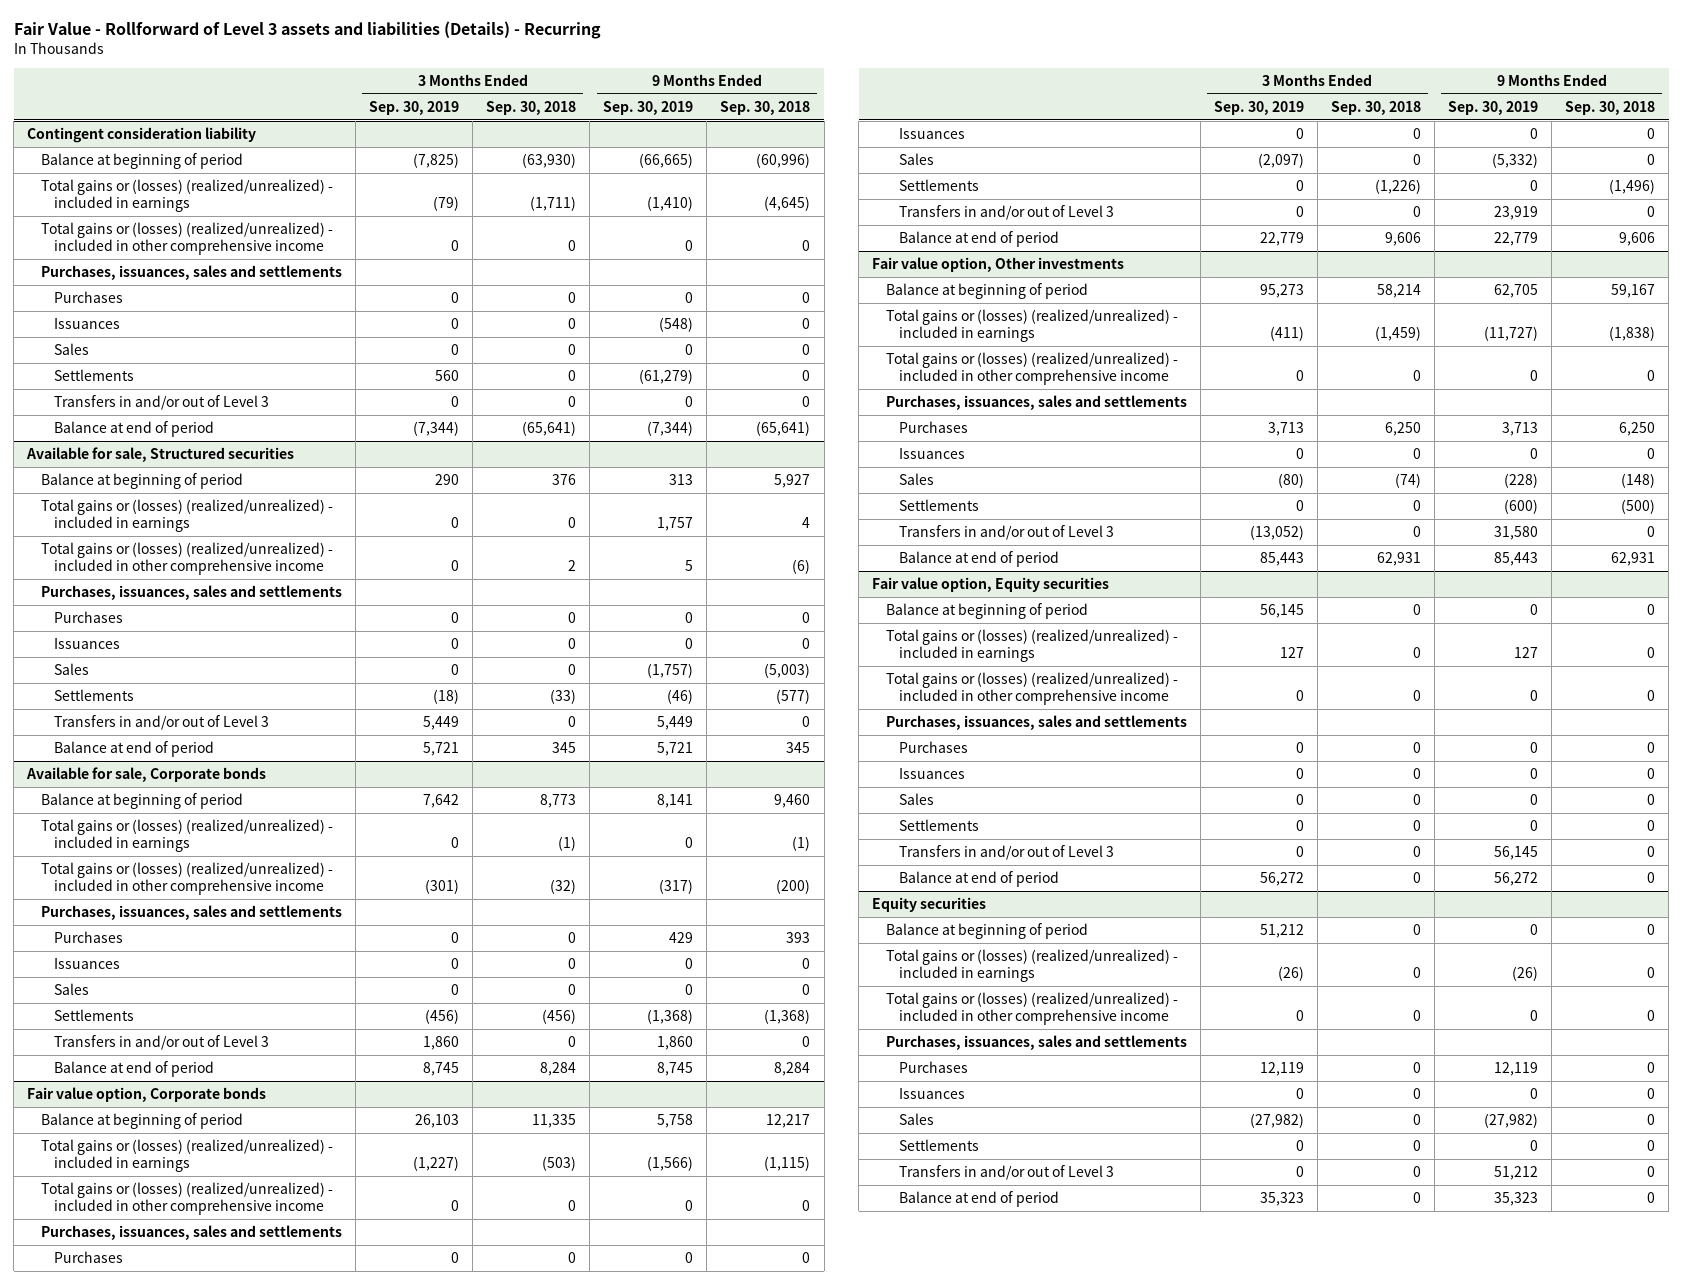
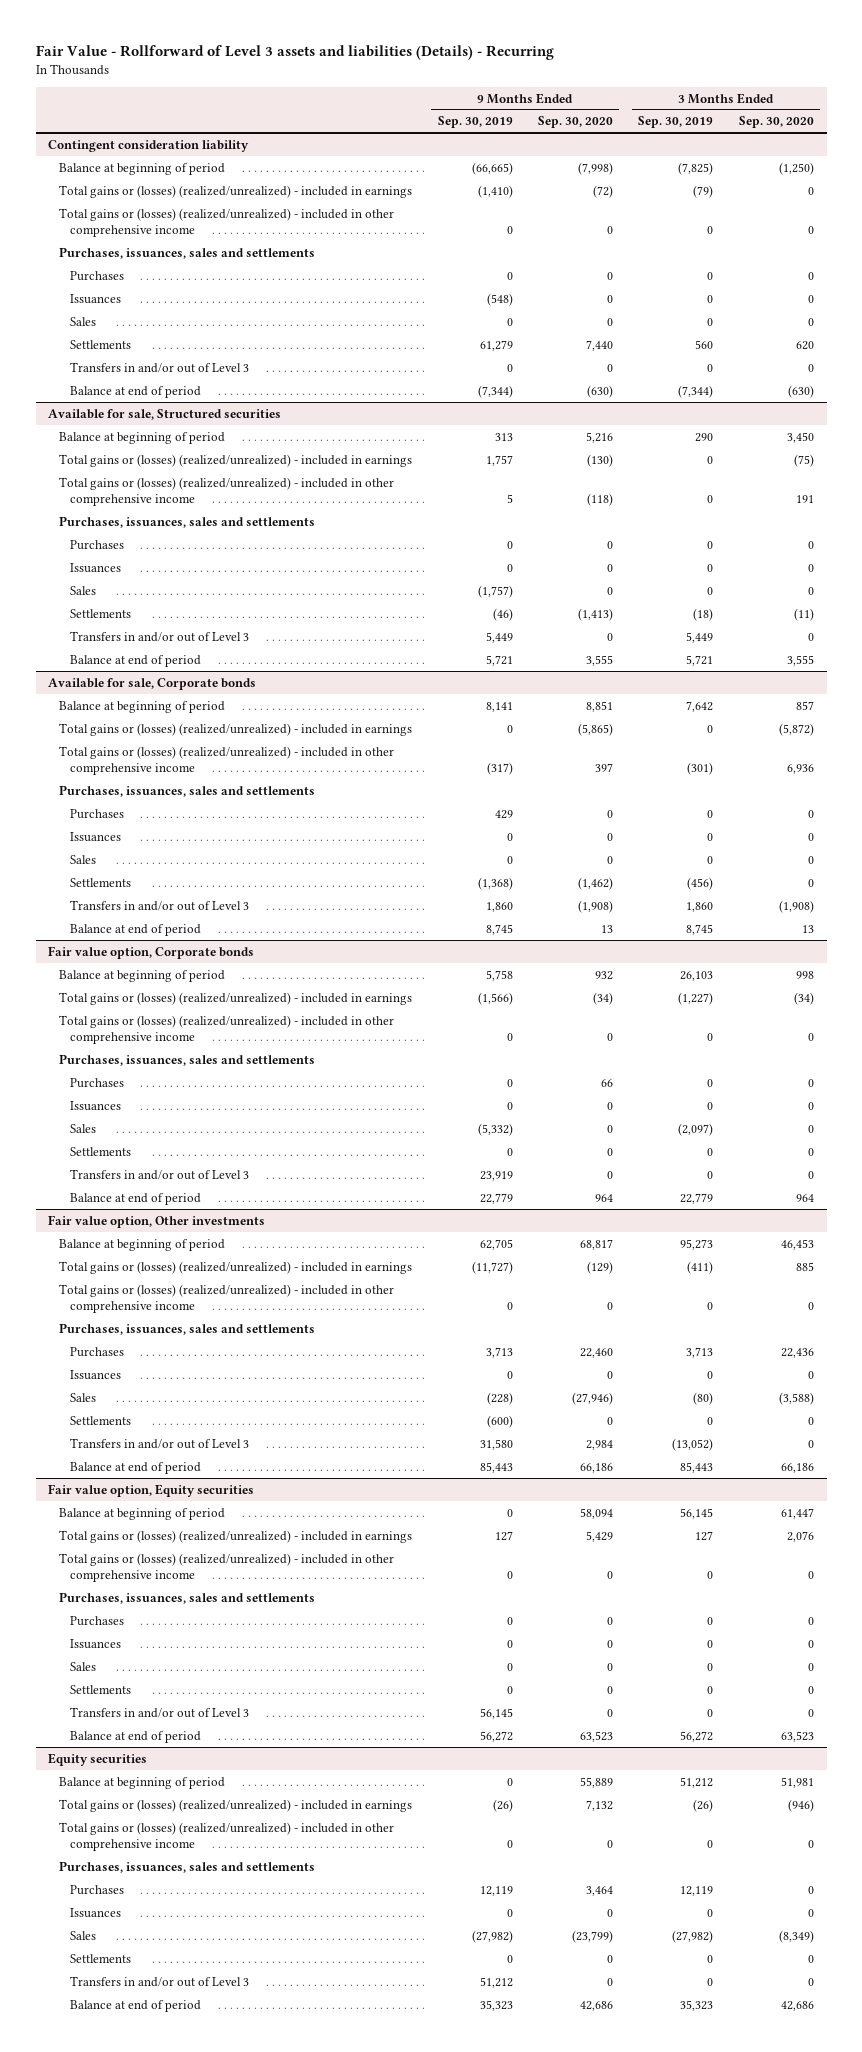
[486,100,577,115] Sep. 30, 2018 -> none
[720,100,811,115] Sep. 30, 2018 -> none
none -> [538,116,614,129] Sep. 30, 2020
none -> [738,116,814,129] Sep. 30, 2020
[639,369,694,385] (61,279) -> [479,339,513,351] 61,279

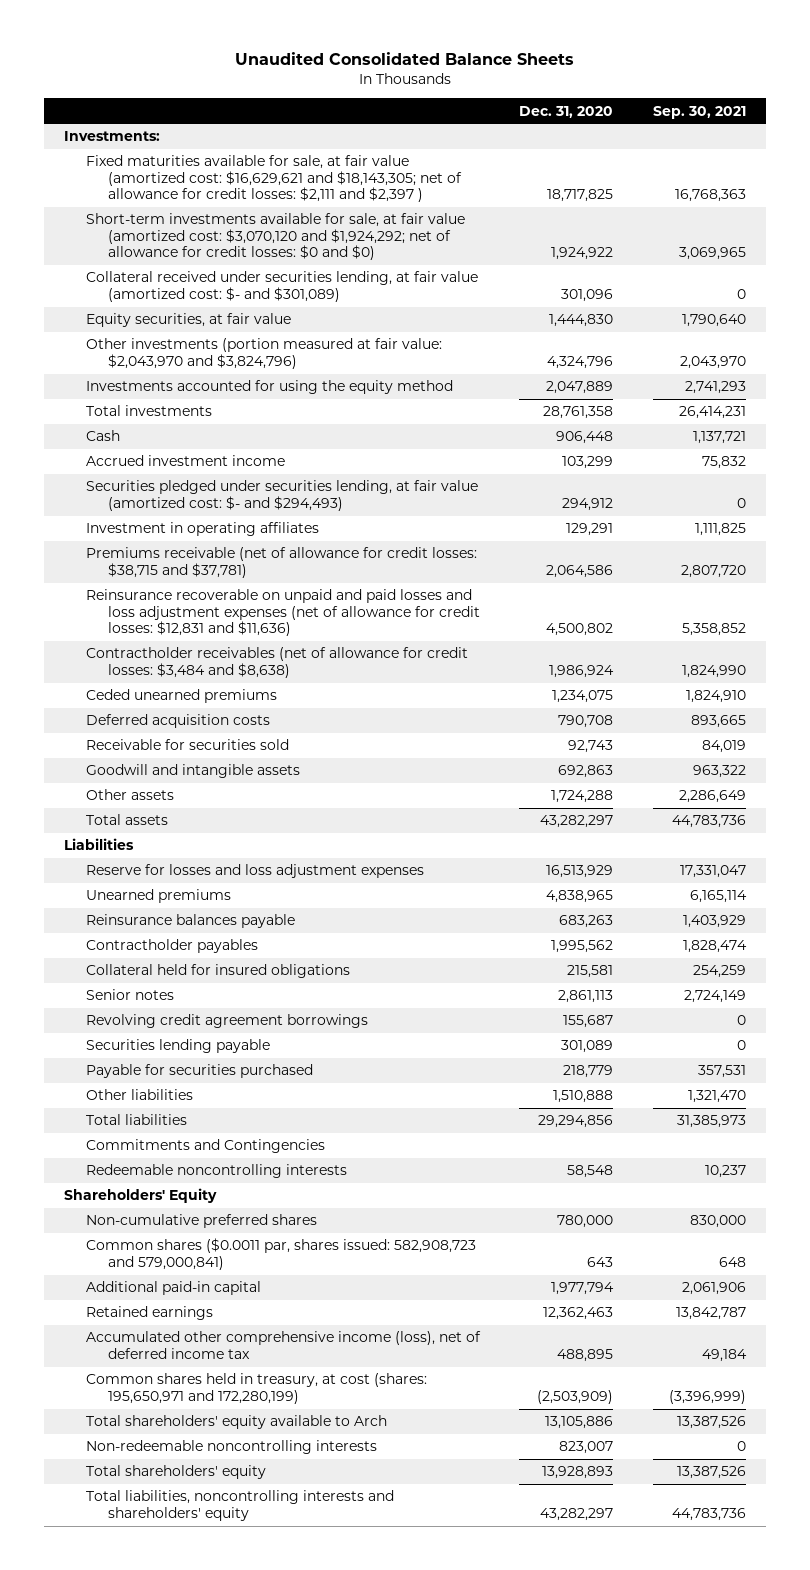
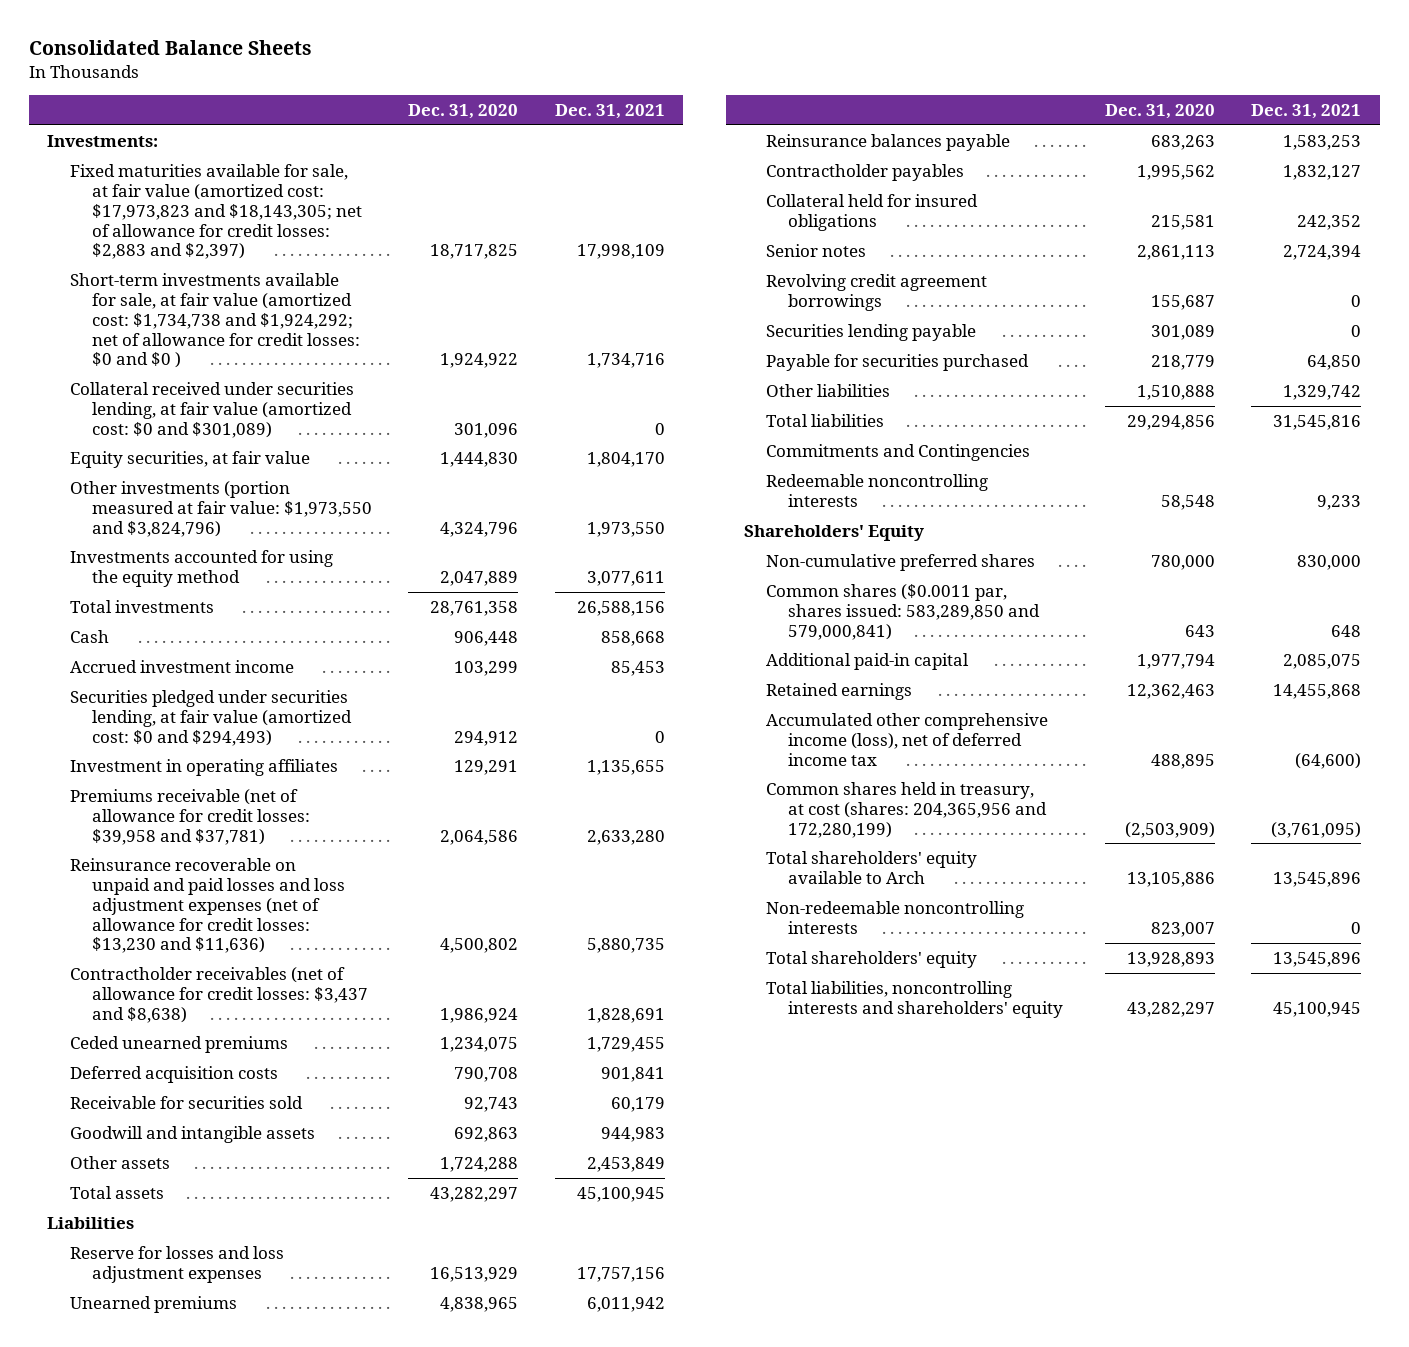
[234,52,574,66] Unaudited Consolidated Balance Sheets -> [29,40,313,56] Consolidated Balance Sheets
[652,105,746,119] Sep. 30, 2021 -> none
none -> [554,104,665,120] Dec. 31, 2021
[85,155,462,203] Fixed maturities available for sale, at fair value (amortized cost: $16,629,621 and $18,143,305; net of allowance for credit losses: $2,111 and $2,397 ) -> [69,163,362,260] Fixed maturities available for sale, at fair value (amortized cost: $17,973,823 and $18,143,305; net of allowance for credit losses: $2,883 and $2,397)
[85,213,465,261] Short-term investments available for sale, at fair value (amortized cost: $3,070,120 and $1,924,292; net of allowance for credit losses: $0 and $0) -> [69,272,360,369] Short-term investments available for sale, at fair value (amortized cost: $1,734,738 and $1,924,292; net of allowance for credit losses: $0 and $0 )
[85,271,478,302] Collateral received under securities lending, at fair value (amortized cost: $- and $301,089) -> [69,381,354,438] Collateral received under securities lending, at fair value (amortized cost: $0 and $301,089)
[85,338,442,369] Other investments (portion measured at fair value: $2,043,970 and $3,824,796) -> [69,480,372,537] Other investments (portion measured at fair value: $1,973,550 and $3,824,796)
[85,480,478,511] Securities pledged under securities lending, at fair value (amortized cost: $- and $294,493) -> [69,689,352,746] Securities pledged under securities lending, at fair value (amortized cost: $0 and $294,493)
[85,547,477,578] Premiums receivable (net of allowance for credit losses: $38,715 and $37,781) -> [69,788,310,845] Premiums receivable (net of allowance for credit losses: $39,958 and $37,781)
[85,589,480,637] Reinsurance recoverable on unpaid and paid losses and loss adjustment expenses (net of allowance for credit losses: $12,831 and $11,636) -> [69,857,345,954] Reinsurance recoverable on unpaid and paid losses and loss adjustment expenses (net of allowance for credit losses: $13,230 and $11,636)
[85,647,468,678] Contractholder receivables (net of allowance for credit losses: $3,484 and $8,638) -> [69,966,368,1023] Contractholder receivables (net of allowance for credit losses: $3,437 and $8,638)
[85,1238,476,1270] Common shares ($0.0011 par, shares issued: 582,908,723 and 579,000,841) -> [765,583,1041,640] Common shares ($0.0011 par, shares issued: 583,289,850 and 579,000,841)
[85,1373,427,1404] Common shares held in treasury, at cost (shares: 195,650,971 and 172,280,199) -> [765,781,1048,838] Common shares held in treasury, at cost (shares: 204,365,956 and 172,280,199)

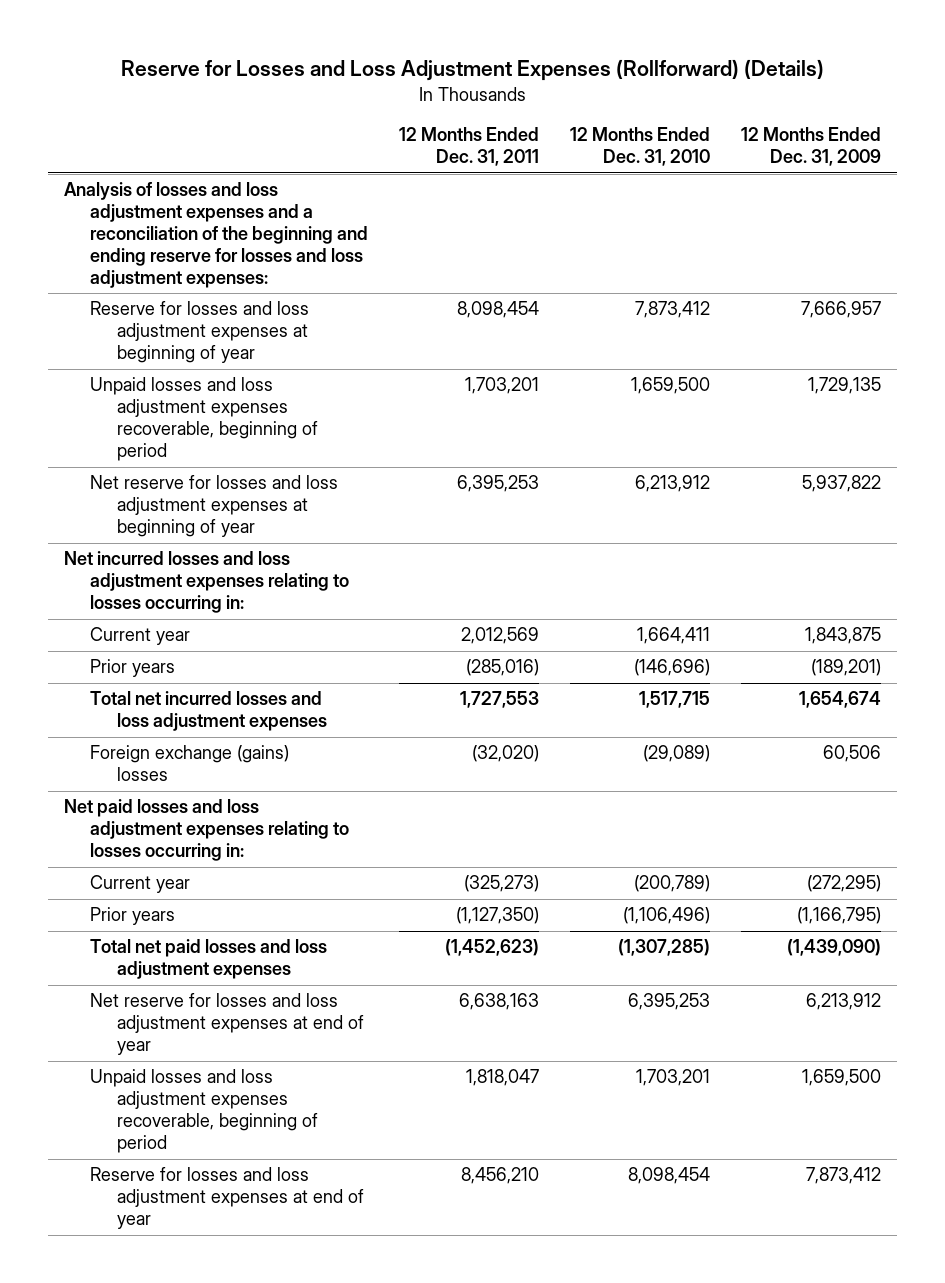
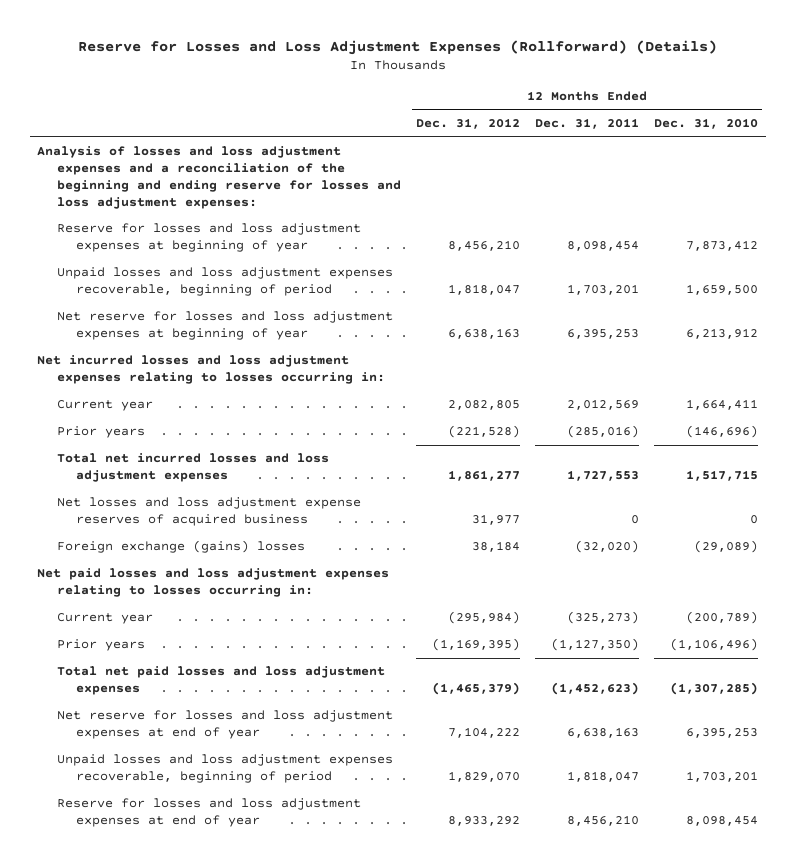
[741,127,882,167] 12 Months Ended Dec. 31, 2009 -> none
none -> [415,118,520,130] Dec. 31, 2012
none -> [56,497,361,527] Net losses and loss adjustment expense reserves of acquired business

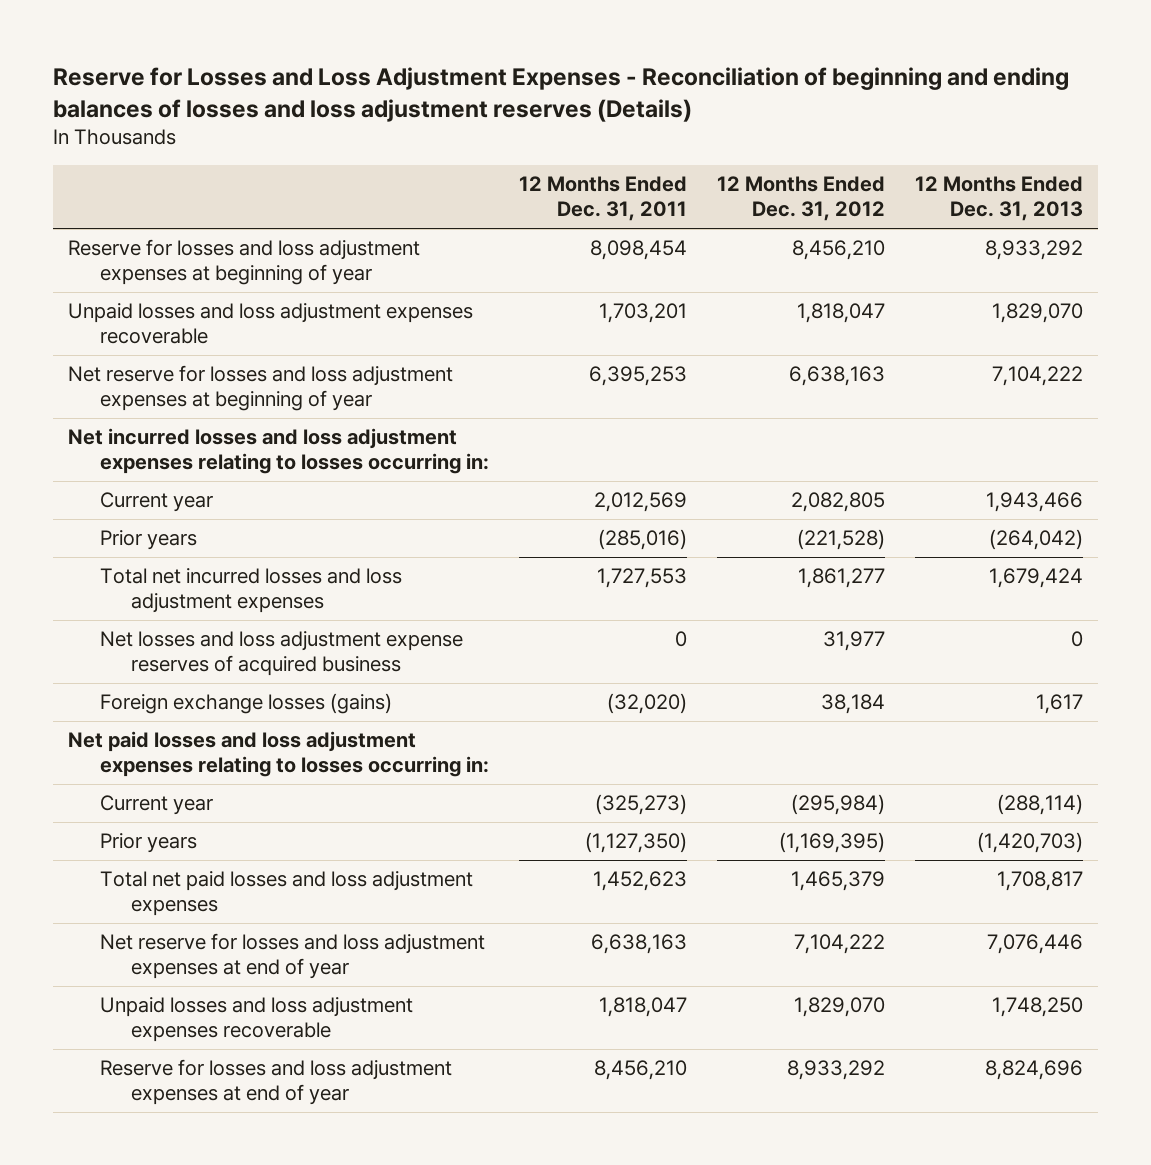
[77,39,717,55] Reserve for Losses and Loss Adjustment Expenses (Rollforward) (Details) -> [53,67,1070,122] Reserve for Losses and Loss Adjustment Expenses - Reconciliation of beginning and ending balances of losses and loss adjustment reserves (Details)
[654,118,759,130] Dec. 31, 2010 -> none
none -> [914,176,1083,222] 12 Months Ended Dec. 31, 2013
[37,146,401,209] Analysis of losses and loss adjustment expenses and a reconciliation of the beginning and ending reserve for losses and loss adjustment expenses: -> none
[56,267,393,297] Unpaid losses and loss adjustment expenses recoverable, beginning of period -> [68,303,474,345] Unpaid losses and loss adjustment expenses recoverable
[56,540,305,554] Foreign exchange (gains) losses -> [99,693,392,715] Foreign exchange losses (gains)
[431,682,520,696] (1,465,379) -> [790,871,885,892] 1,465,379
[551,682,640,696] (1,452,623) -> [592,871,687,892] 1,452,623
[56,754,393,784] Unpaid losses and loss adjustment expenses recoverable, beginning of period -> [99,997,413,1043] Unpaid losses and loss adjustment expenses recoverable

